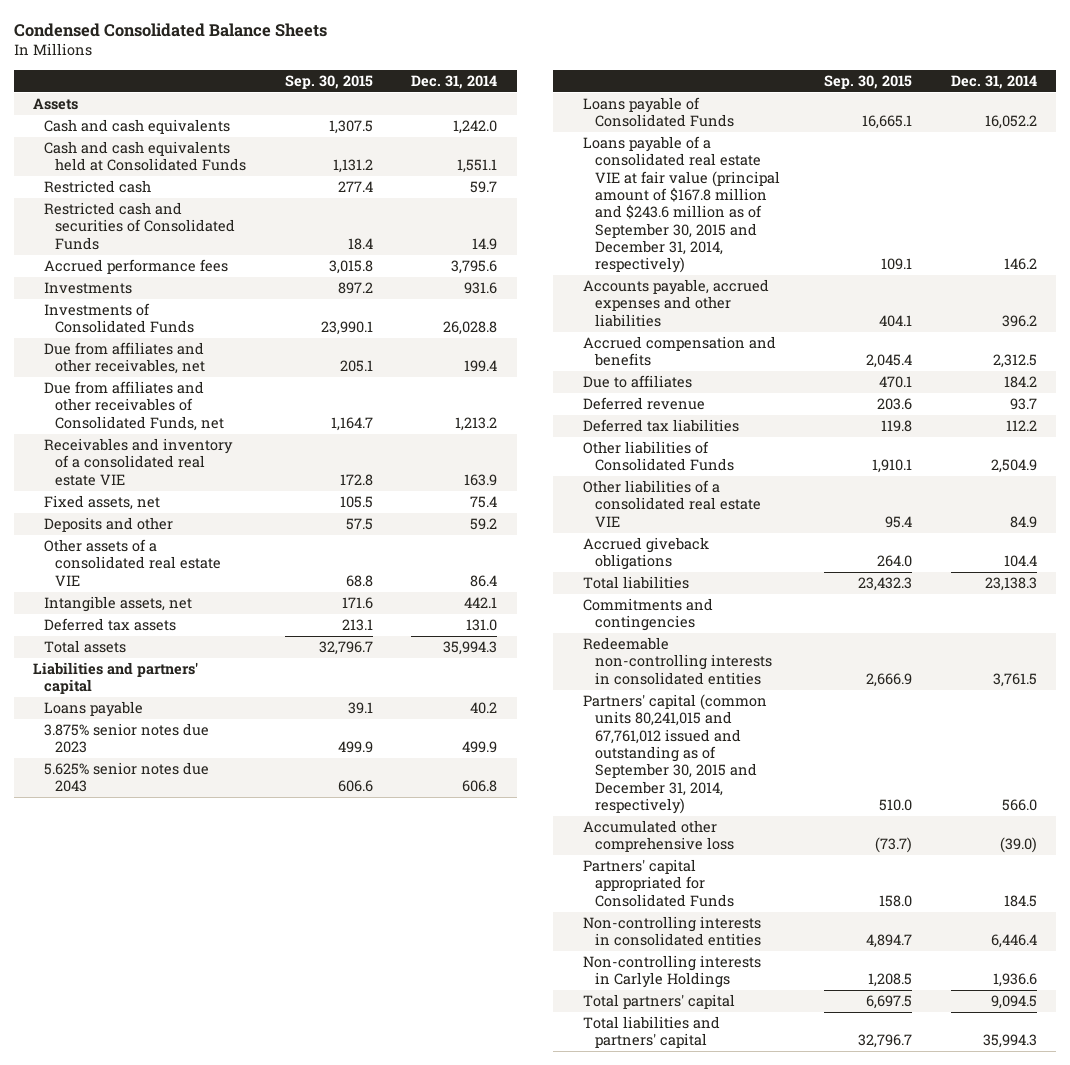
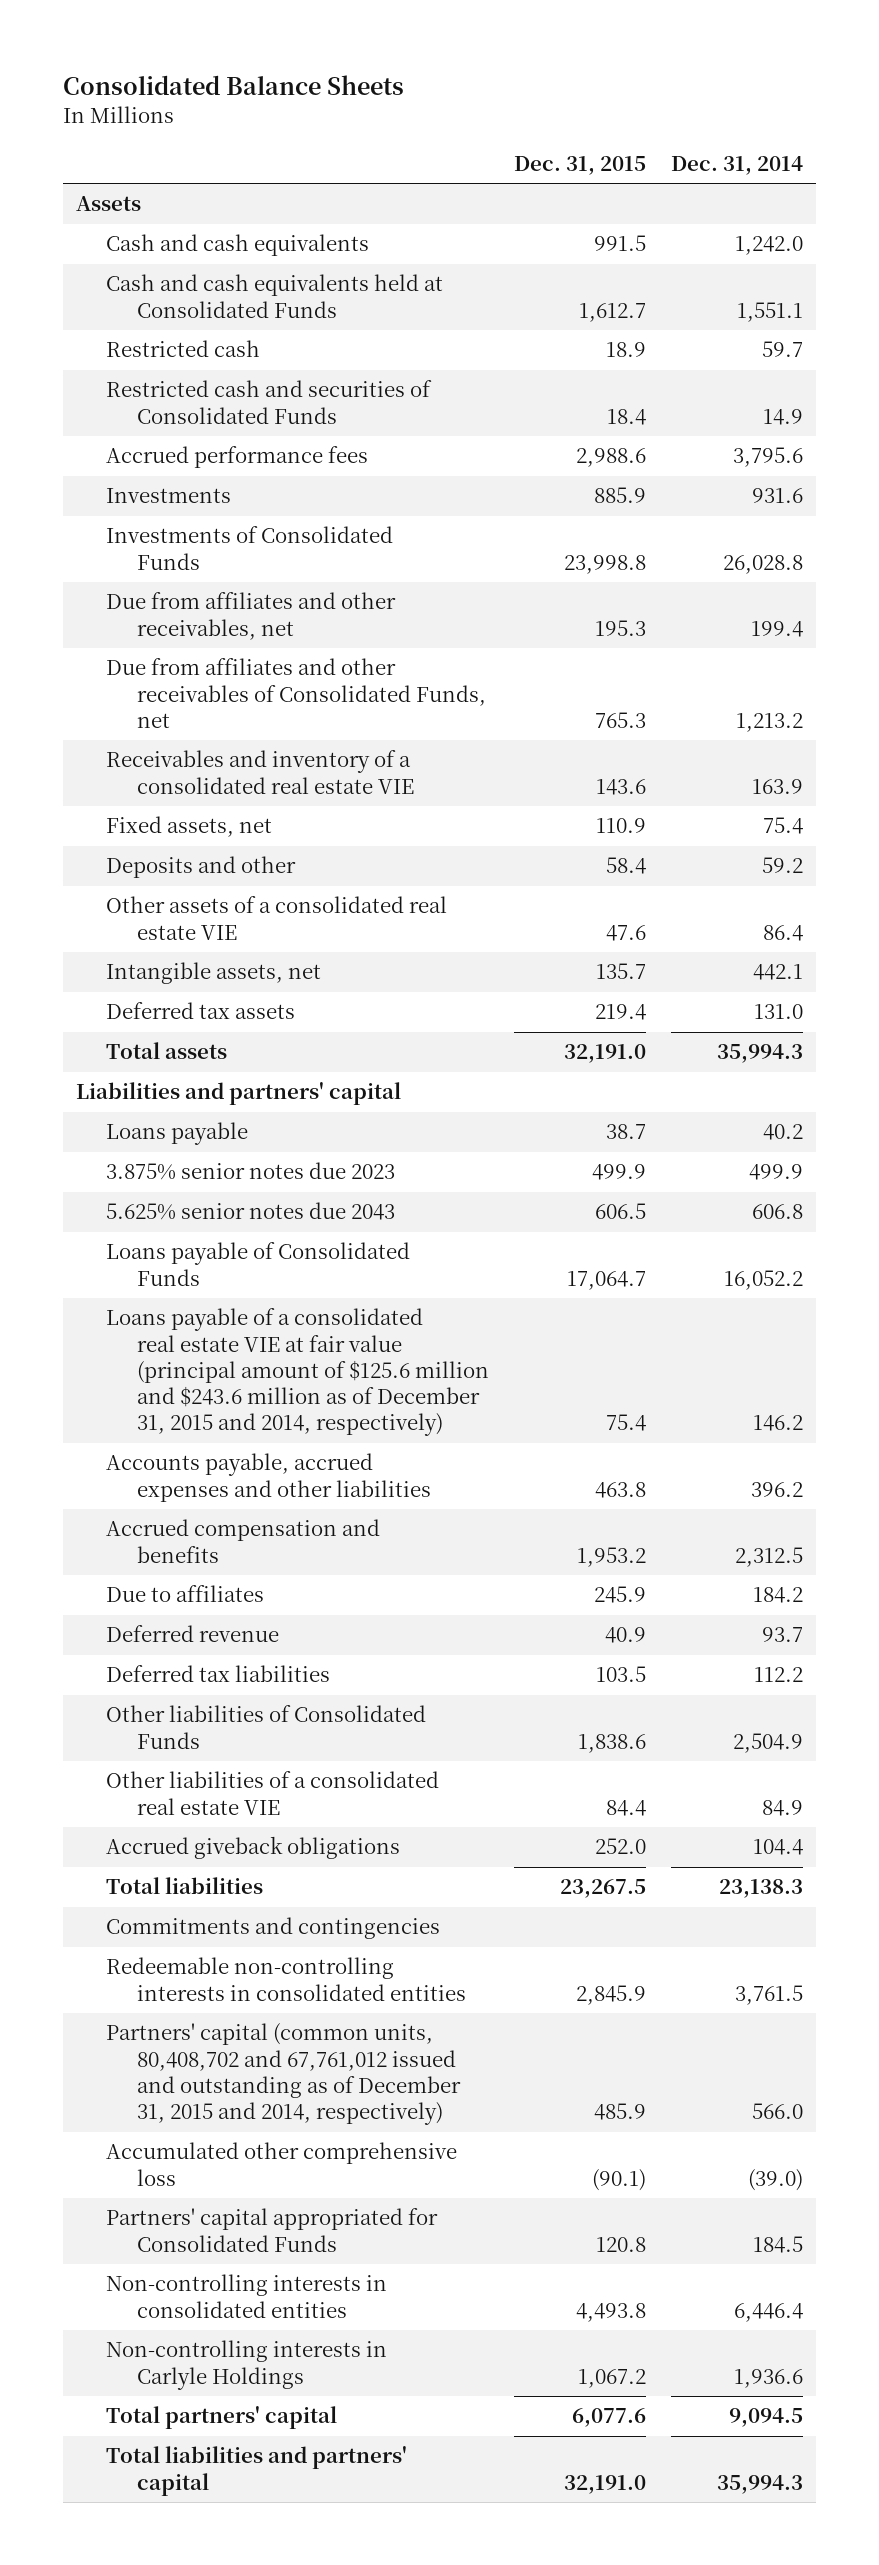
[13,22,327,37] Condensed Consolidated Balance Sheets -> [63,74,405,95] Consolidated Balance Sheets
[284,74,373,89] Sep. 30, 2015 -> none
none -> [514,155,647,175] Dec. 31, 2015
[583,136,780,274] Loans payable of a consolidated real estate VIE at fair value (principal amount of $167.8 million and $243.6 million as of September 30, 2015 and December 31, 2014, respectively) -> [106,1308,490,1437] Loans payable of a consolidated real estate VIE at fair value (principal amount of $125.6 million and $243.6 million as of December 31, 2015 and 2014, respectively)
[583,694,768,815] Partners' capital (common units 80,241,015 and 67,761,012 issued and outstanding as of September 30, 2015 and December 31, 2014, respectively) -> [106,2023,462,2126] Partners' capital (common units, 80,408,702 and 67,761,012 issued and outstanding as of December 31, 2015 and 2014, respectively)

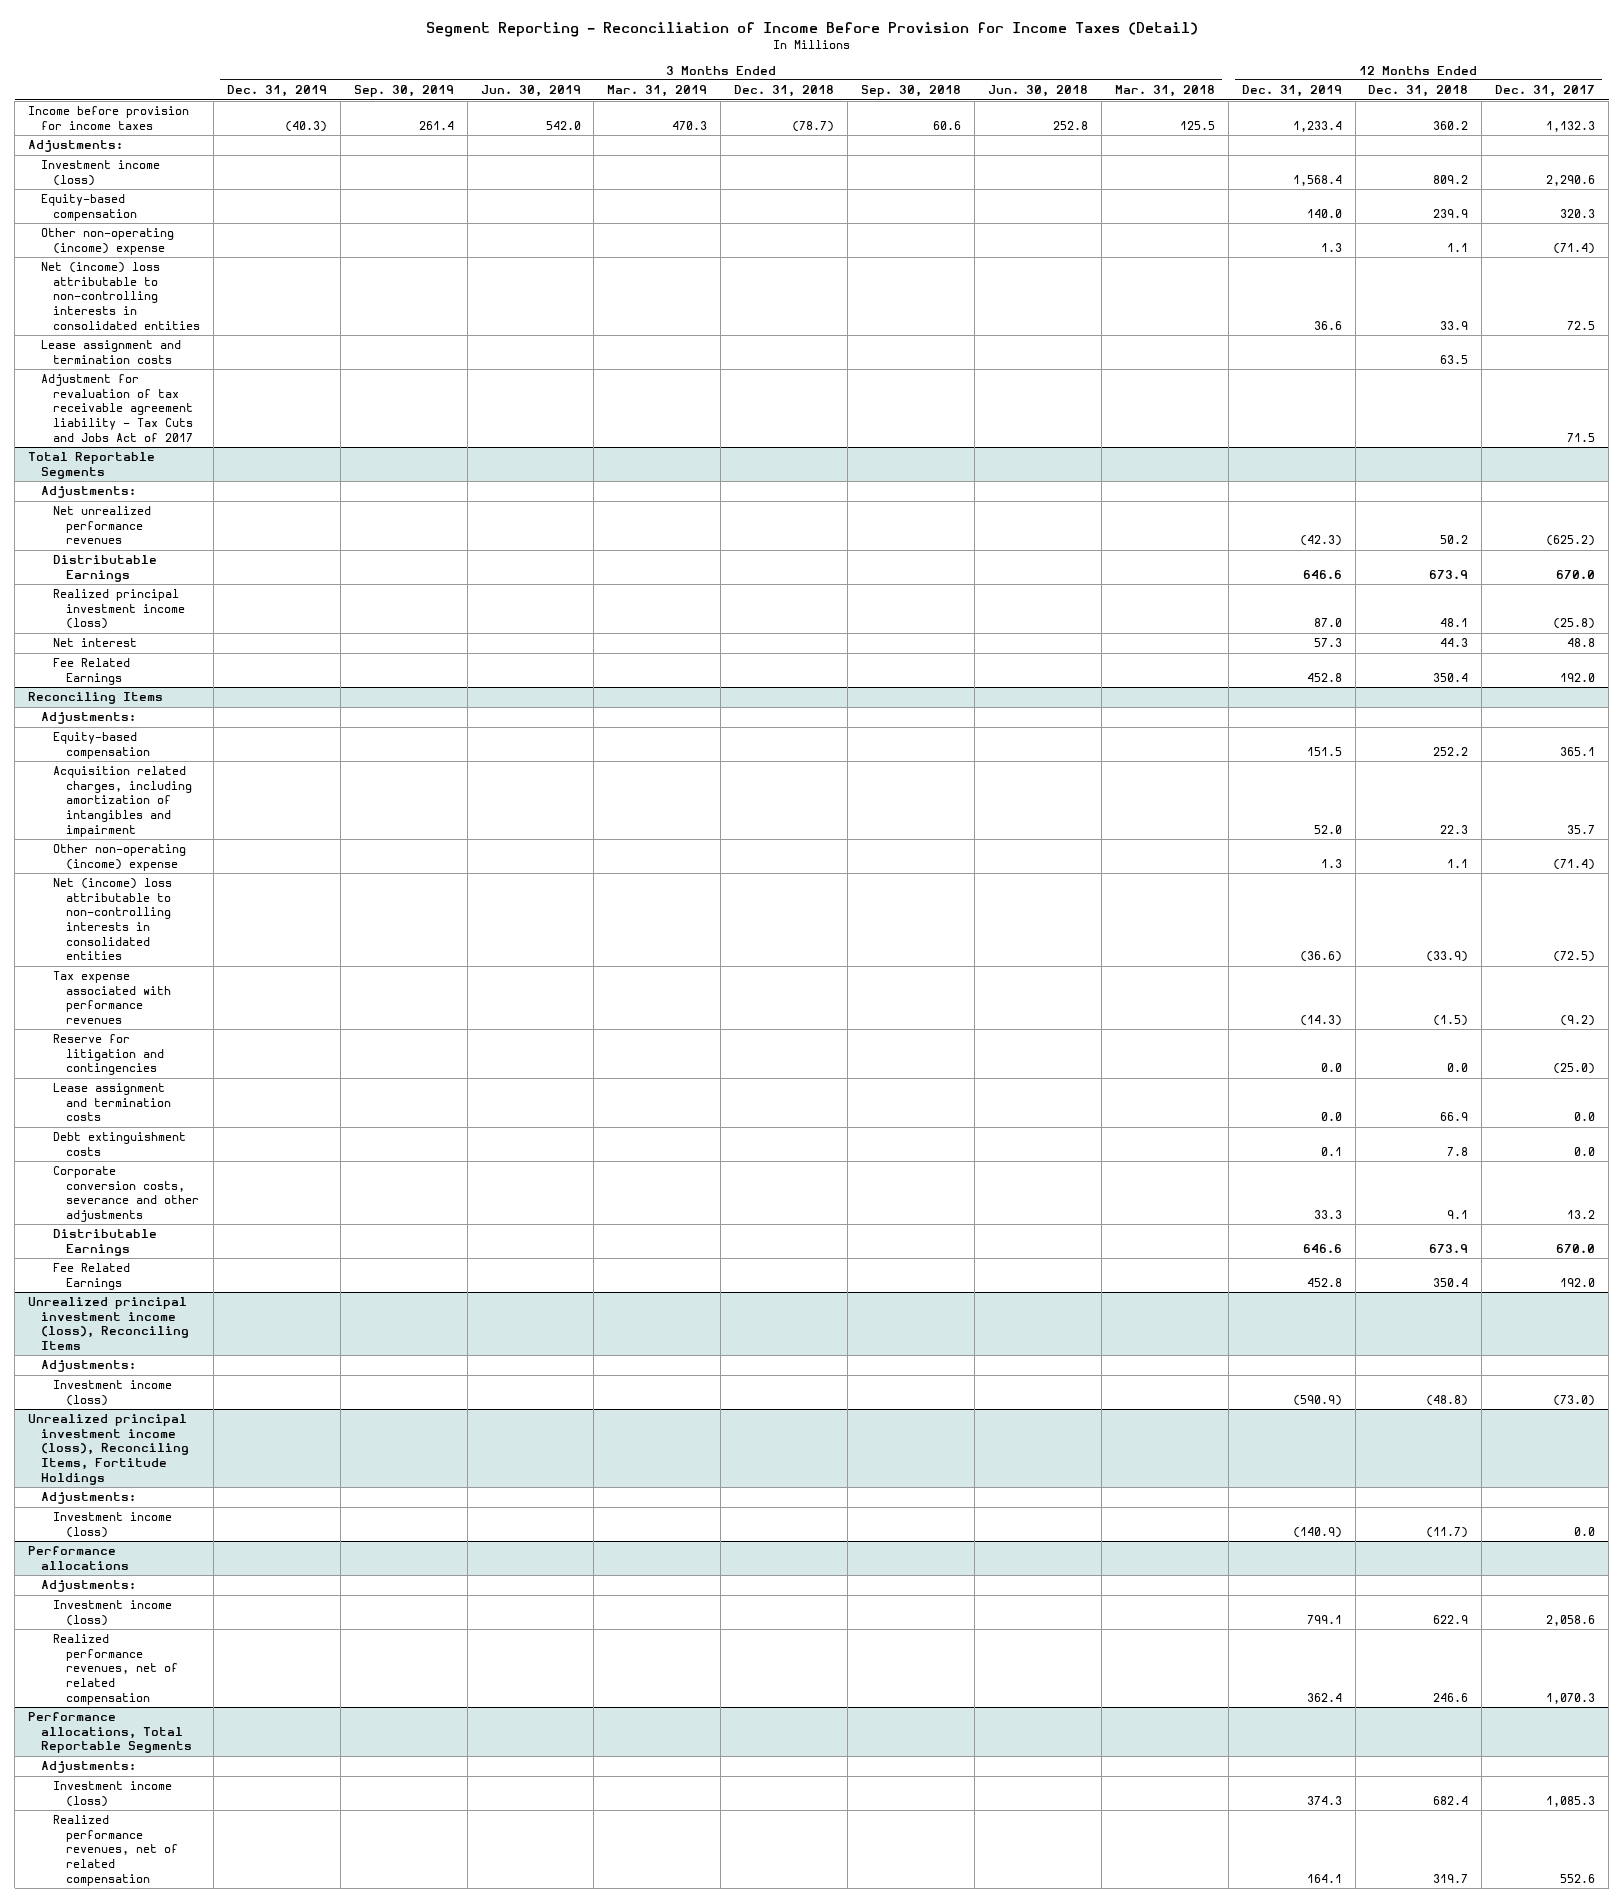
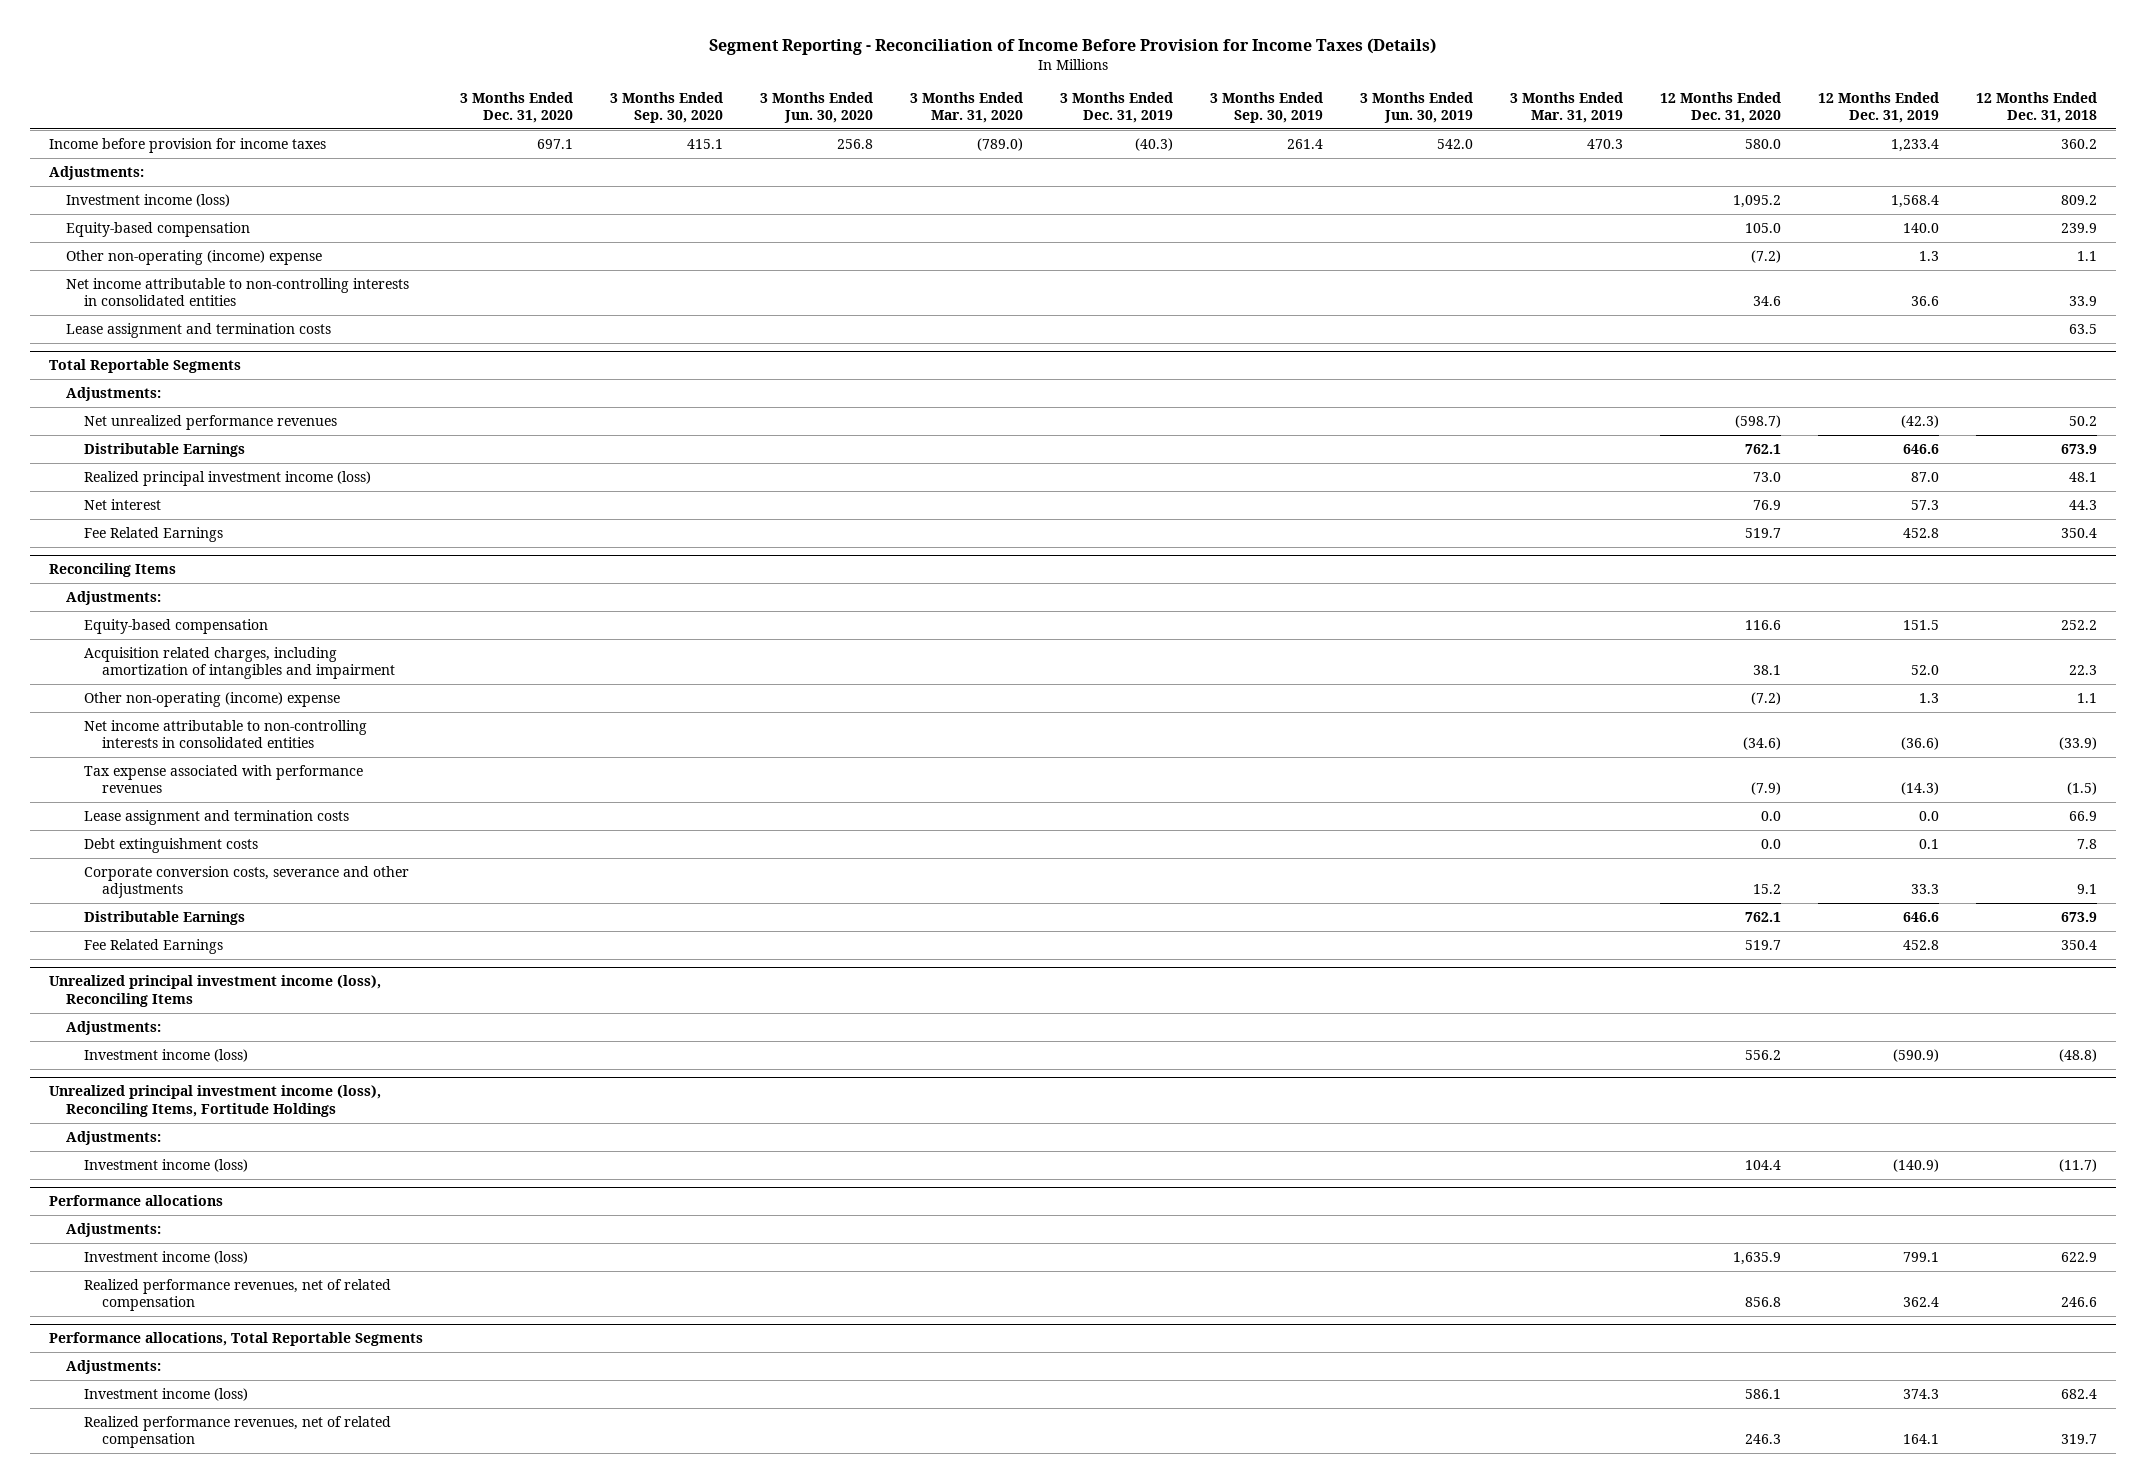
[425,21,1198,37] Segment Reporting - Reconciliation of Income Before Provision for Income Taxes (Detail) -> [708,38,1436,56] Segment Reporting - Reconciliation of Income Before Provision for Income Taxes (Details)
[734,85,835,98] Dec. 31, 2018 -> none
[861,85,962,98] Sep. 30, 2018 -> none
[987,85,1088,98] Jun. 30, 2018 -> none
[1114,85,1215,98] Mar. 31, 2018 -> none
[1495,85,1596,98] Dec. 31, 2017 -> none
none -> [459,91,573,123] 3 Months Ended Dec. 31, 2020
none -> [609,91,723,123] 3 Months Ended Sep. 30, 2020
none -> [759,91,873,123] 3 Months Ended Jun. 30, 2020
none -> [909,91,1023,123] 3 Months Ended Mar. 31, 2020
none -> [1660,91,1782,123] 12 Months Ended Dec. 31, 2020
[40,262,201,330] Net (income) loss attributable to non-controlling interests in consolidated entities -> [66,277,410,307] Net income attributable to non-controlling interests in consolidated entities
[40,374,194,442] Adjustment for revaluation of tax receivable agreement liability - Tax Cuts and Jobs Act of 2017 -> none
[53,878,173,961] Net (income) loss attributable to non-controlling interests in consolidated entities -> [83,719,367,749] Net income attributable to non-controlling interests in consolidated entities
[53,1034,164,1076] Reserve for litigation and contingencies -> none

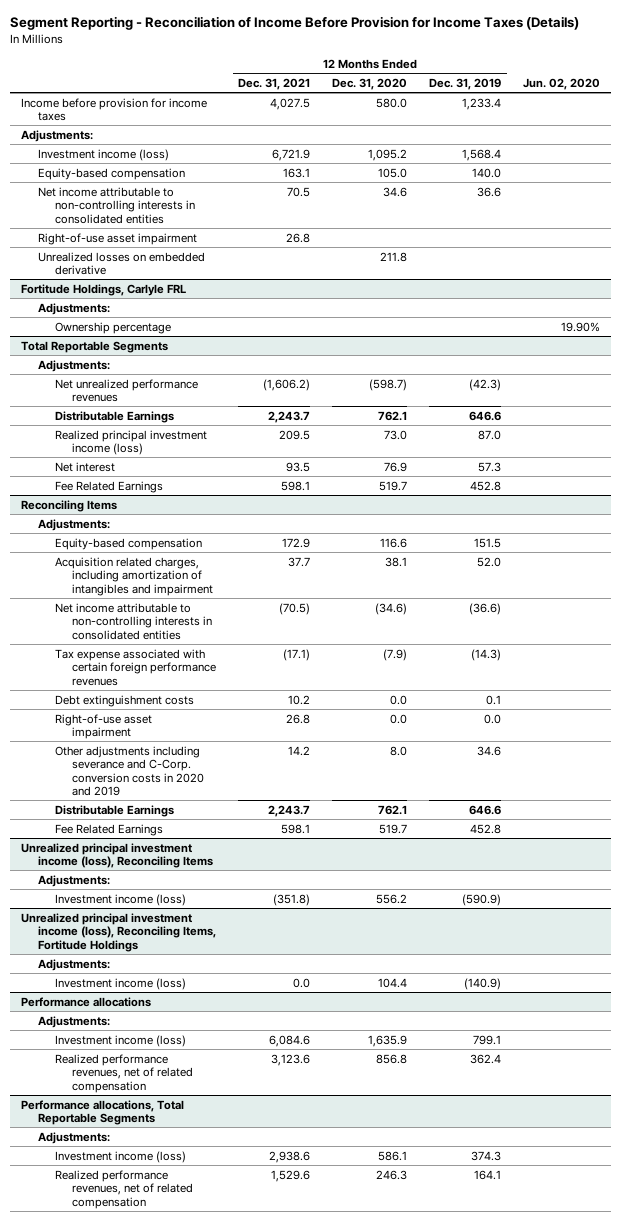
[459,91,573,123] 3 Months Ended Dec. 31, 2020 -> none
[609,91,723,123] 3 Months Ended Sep. 30, 2020 -> none
[759,91,873,123] 3 Months Ended Jun. 30, 2020 -> none
[909,91,1023,123] 3 Months Ended Mar. 31, 2020 -> none
[1059,91,1173,123] 3 Months Ended Dec. 31, 2019 -> none
[1209,91,1323,123] 3 Months Ended Sep. 30, 2019 -> none
[1359,91,1473,123] 3 Months Ended Jun. 30, 2019 -> none
[1510,91,1624,123] 3 Months Ended Mar. 31, 2019 -> none
[1976,91,2098,123] 12 Months Ended Dec. 31, 2018 -> none
none -> [238,77,311,90] Dec. 31, 2021
none -> [523,77,601,90] Jun. 02, 2020
[66,249,323,265] Other non-operating (income) expense -> none
[66,322,332,338] Lease assignment and termination costs -> none
none -> [37,232,197,245] Right-of-use asset impairment
none -> [37,251,205,276] Unrealized losses on embedded derivative
none -> [20,283,186,296] Fortitude Holdings, Carlyle FRL
none -> [37,302,110,315] Adjustments:
none -> [55,321,172,334] Ownership percentage
[83,691,340,707] Other non-operating (income) expense -> none
[83,809,349,825] Lease assignment and termination costs -> none
[83,764,363,794] Tax expense associated with performance revenues -> [55,648,217,686] Tax expense associated with certain foreign performance revenues
none -> [55,713,153,740] Right-of-use asset impairment
[83,865,409,899] Corporate conversion costs, severance and other adjustments -> [55,745,205,797] Other adjustments including severance and C-Corp. conversion costs in 2020 and 2019
[1753,884,1782,895] 15.2 -> [390,745,408,756] 8.0
[1911,884,1940,895] 33.3 -> [477,745,502,756] 34.6

